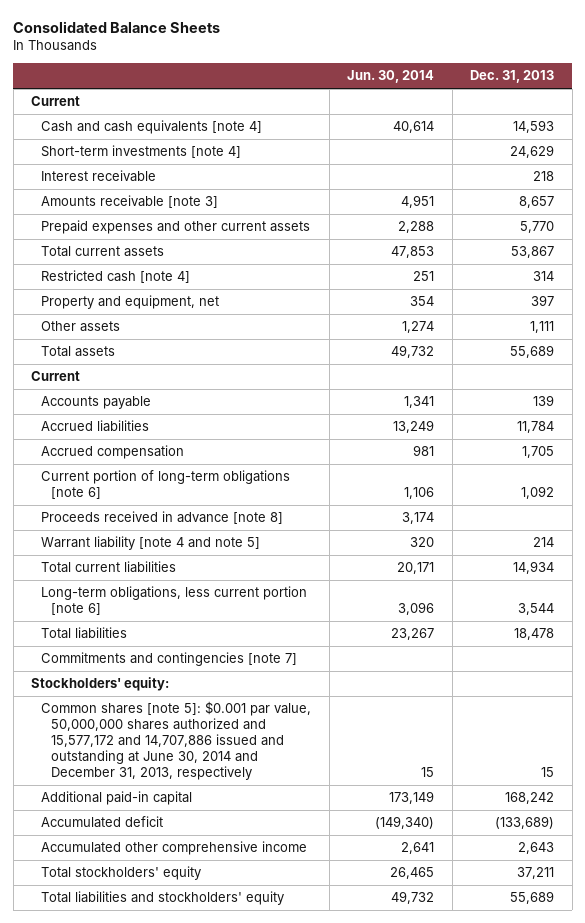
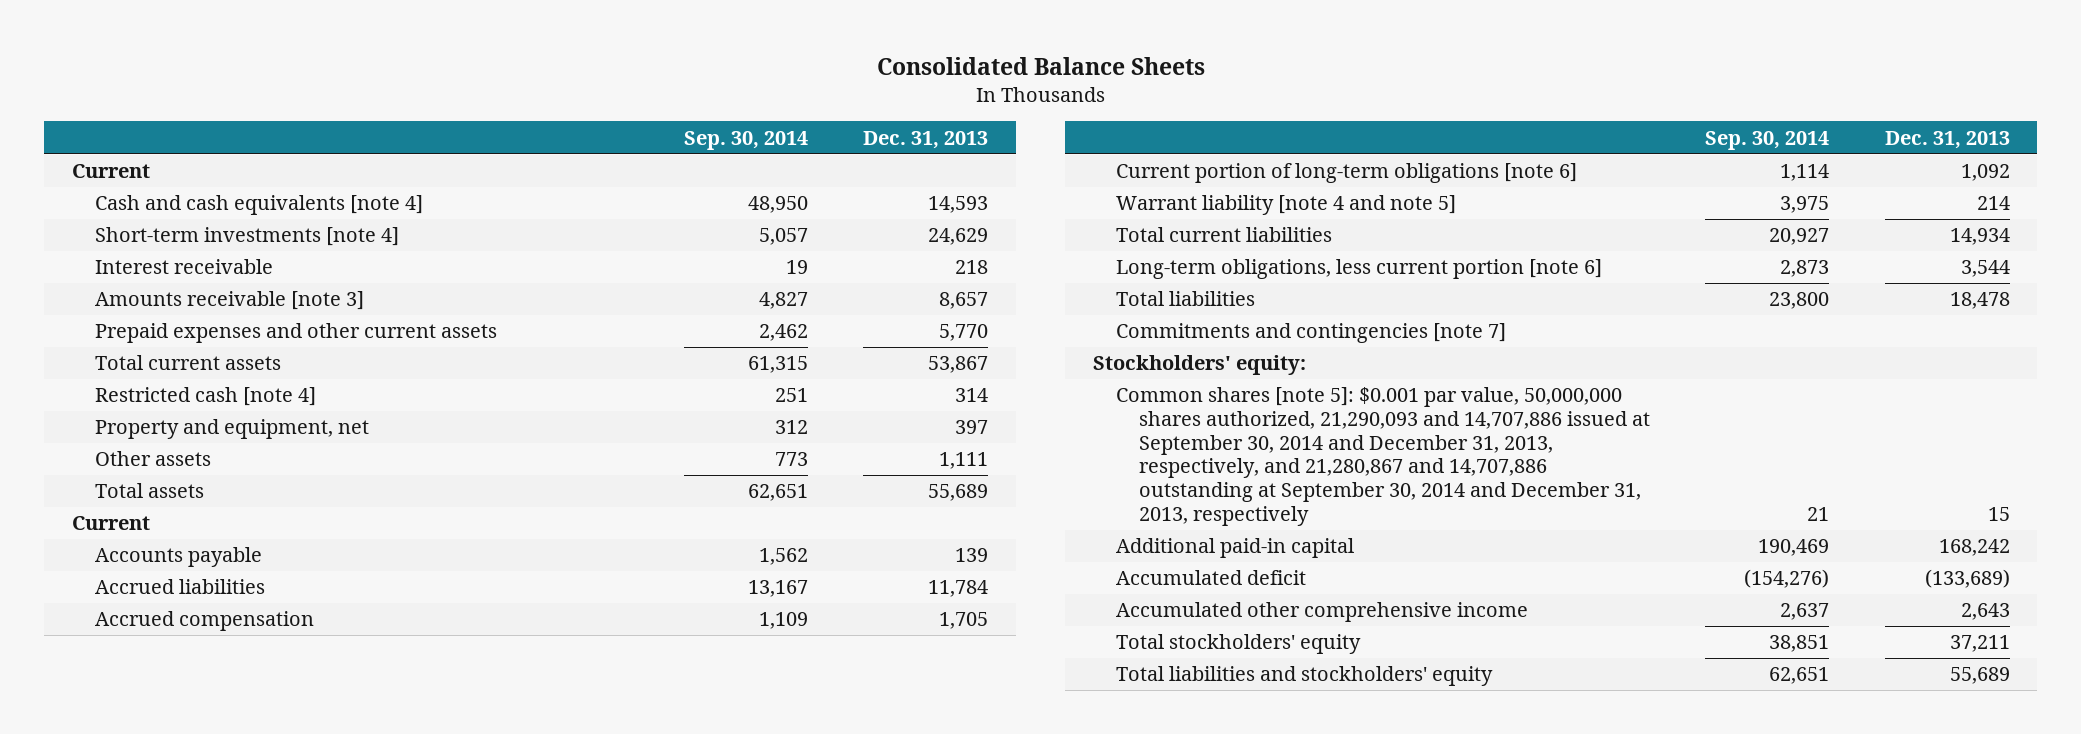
[347,70,435,84] Jun. 30, 2014 -> none
none -> [683,130,808,150] Sep. 30, 2014
[41,511,284,525] Proceeds received in advance [note 8] -> none
[41,701,312,780] Common shares [note 5]: $0.001 par value, 50,000,000 shares authorized and 15,577,172 and 14,707,886 issued and outstanding at June 30, 2014 and December 31, 2013, respectively -> [1115,387,1650,526] Common shares [note 5]: $0.001 par value, 50,000,000 shares authorized, 21,290,093 and 14,707,886 issued at September 30, 2014 and December 31, 2013, respectively, and 21,280,867 and 14,707,886 outstanding at September 30, 2014 and December 31, 2013, respectively

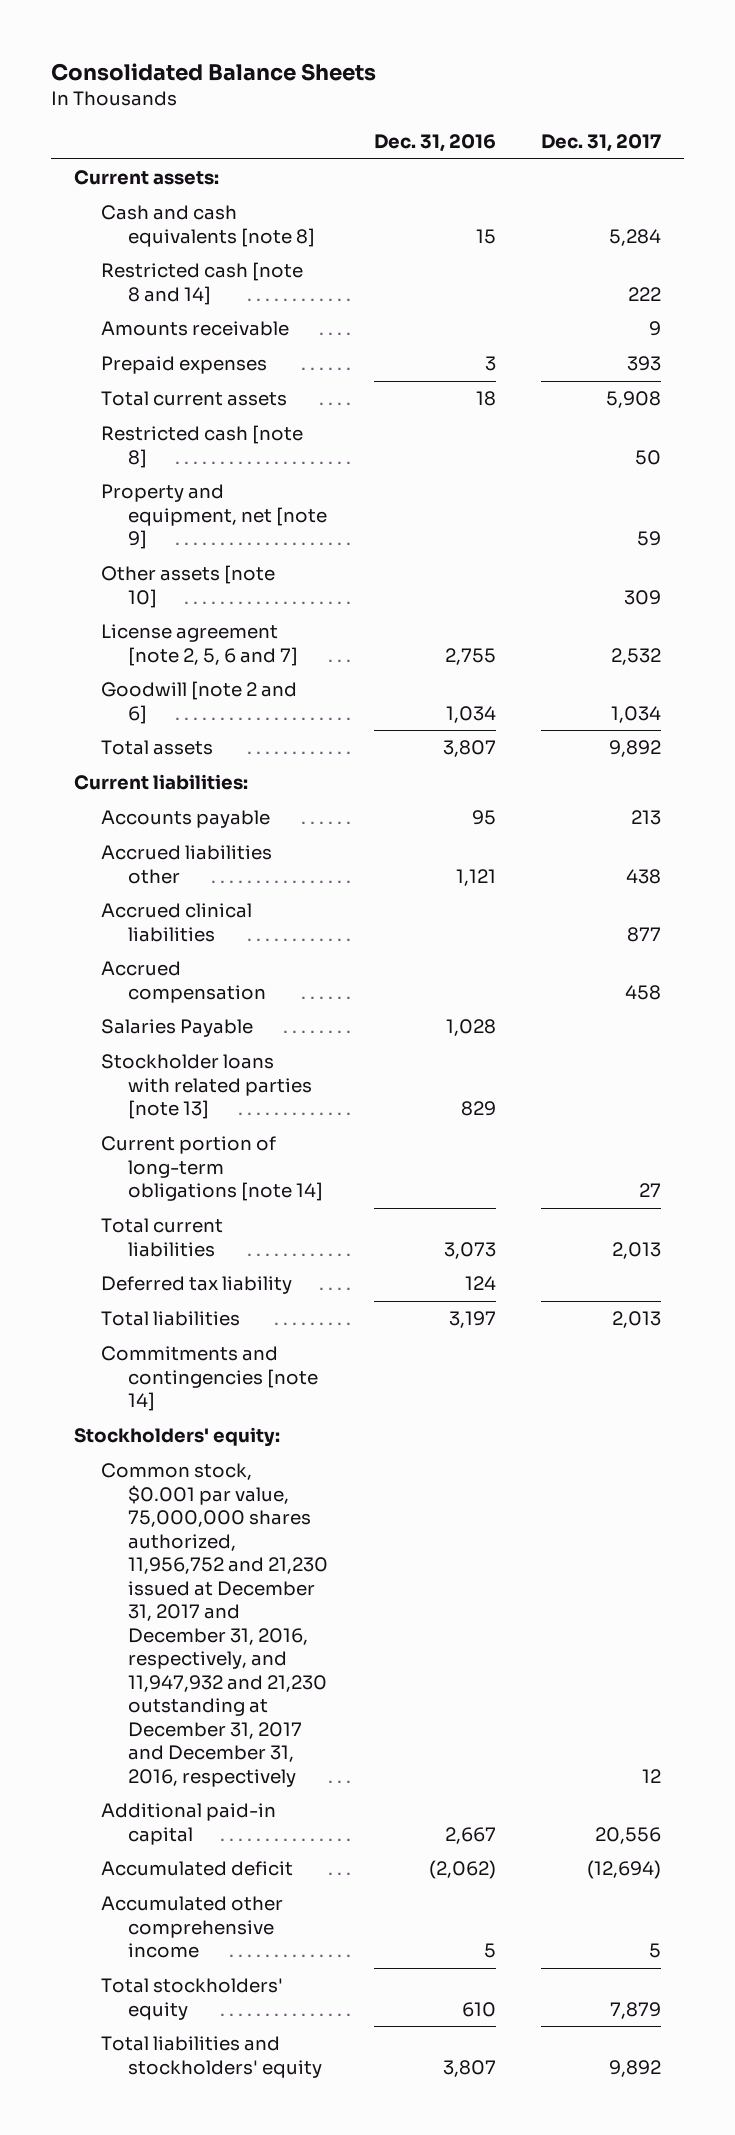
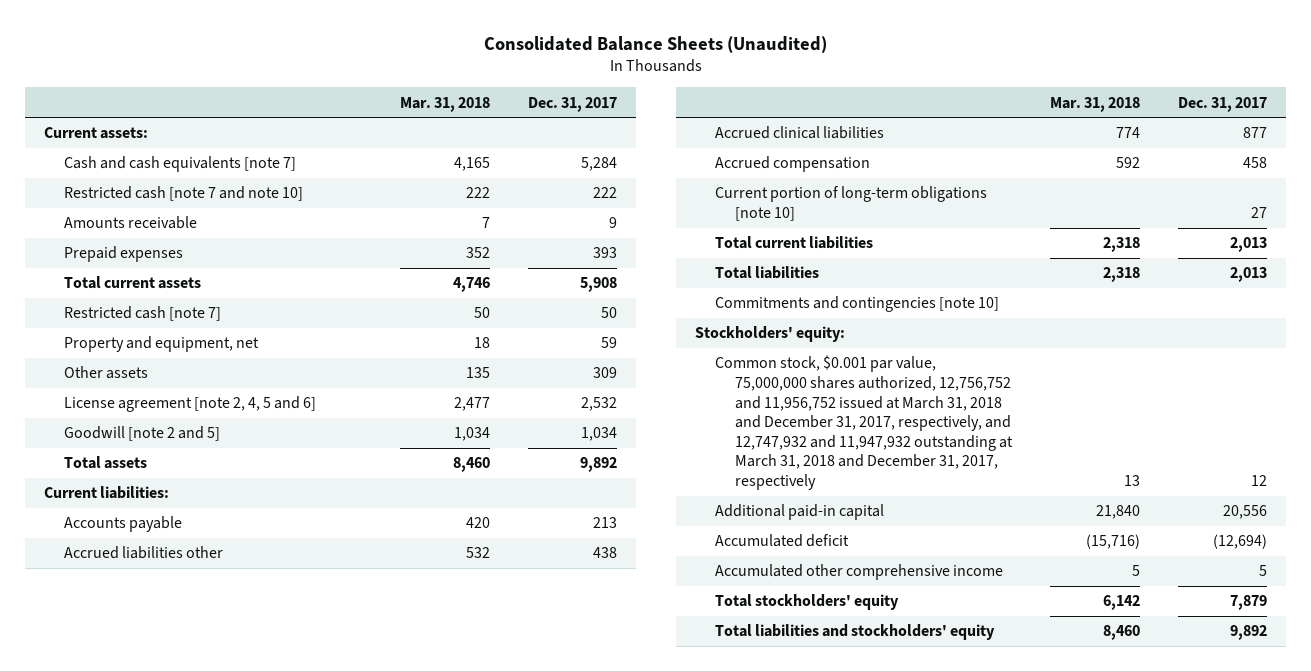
[51,63,377,82] Consolidated Balance Sheets -> [483,35,827,53] Consolidated Balance Sheets (Unaudited)
[373,134,496,153] Dec. 31, 2016 -> none
none -> [399,96,490,112] Mar. 31, 2018
[101,205,316,247] Cash and cash equivalents [note 8] -> [64,156,297,173] Cash and cash equivalents [note 7]
[101,262,304,305] Restricted cash [note 8 and 14] -> [64,186,304,202] Restricted cash [note 7 and note 10]
[101,425,304,468] Restricted cash [note 8] -> [64,306,222,322] Restricted cash [note 7]
[101,484,328,550] Property and equipment, net [note 9] -> [64,336,260,353] Property and equipment, net
[101,565,276,608] Other assets [note 10] -> [64,366,149,380] Other assets
[101,624,299,666] License agreement [note 2, 5, 6 and 7] -> [64,396,317,413] License agreement [note 2, 4, 5 and 6]
[101,681,298,724] Goodwill [note 2 and 6] -> [64,426,221,442] Goodwill [note 2 and 5]
[101,1019,254,1038] Salaries Payable -> none
[101,1054,313,1120] Stockholder loans with related parties [note 13] -> none
[101,1136,324,1202] Current portion of long-term obligations [note 14] -> [714,186,987,221] Current portion of long-term obligations [note 10]
[101,1276,293,1295] Deferred tax liability -> none
[101,1346,319,1412] Commitments and contingencies [note 14] -> [714,296,999,313] Commitments and contingencies [note 10]
[101,1463,329,1787] Common stock, $0.001 par value, 75,000,000 shares authorized, 11,956,752 and 21,230 issued at December 31, 2017 and December 31, 2016, respectively, and 11,947,932 and 21,230 outstanding at December 31, 2017 and December 31, 2016, respectively -> [714,355,1014,491] Common stock, $0.001 par value, 75,000,000 shares authorized, 12,756,752 and 11,956,752 issued at March 31, 2018 and December 31, 2017, respectively, and 12,747,932 and 11,947,932 outstanding at March 31, 2018 and December 31, 2017, respectively

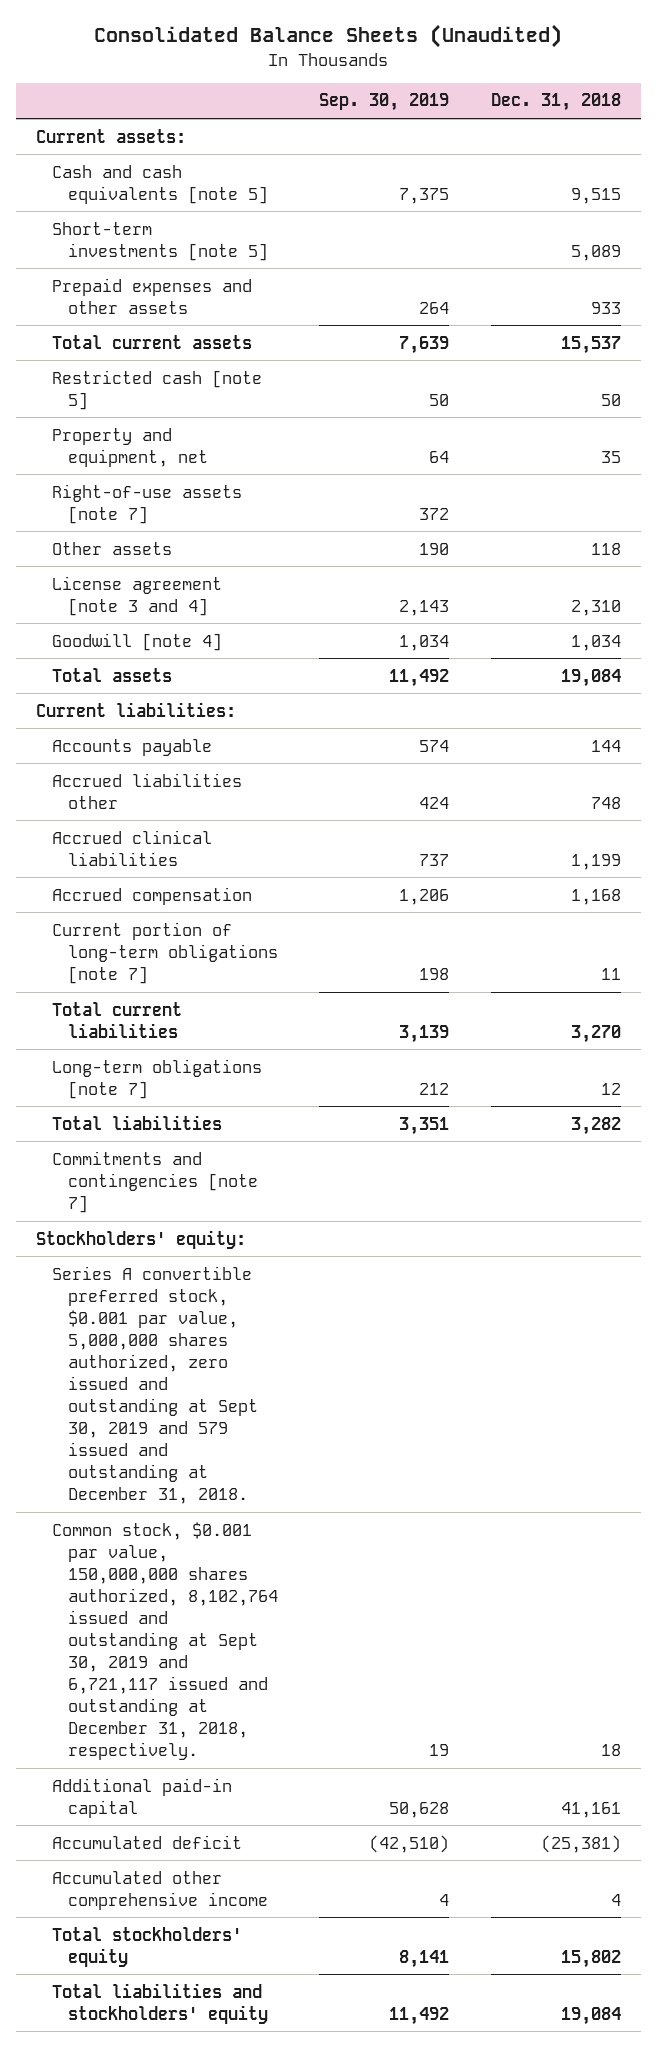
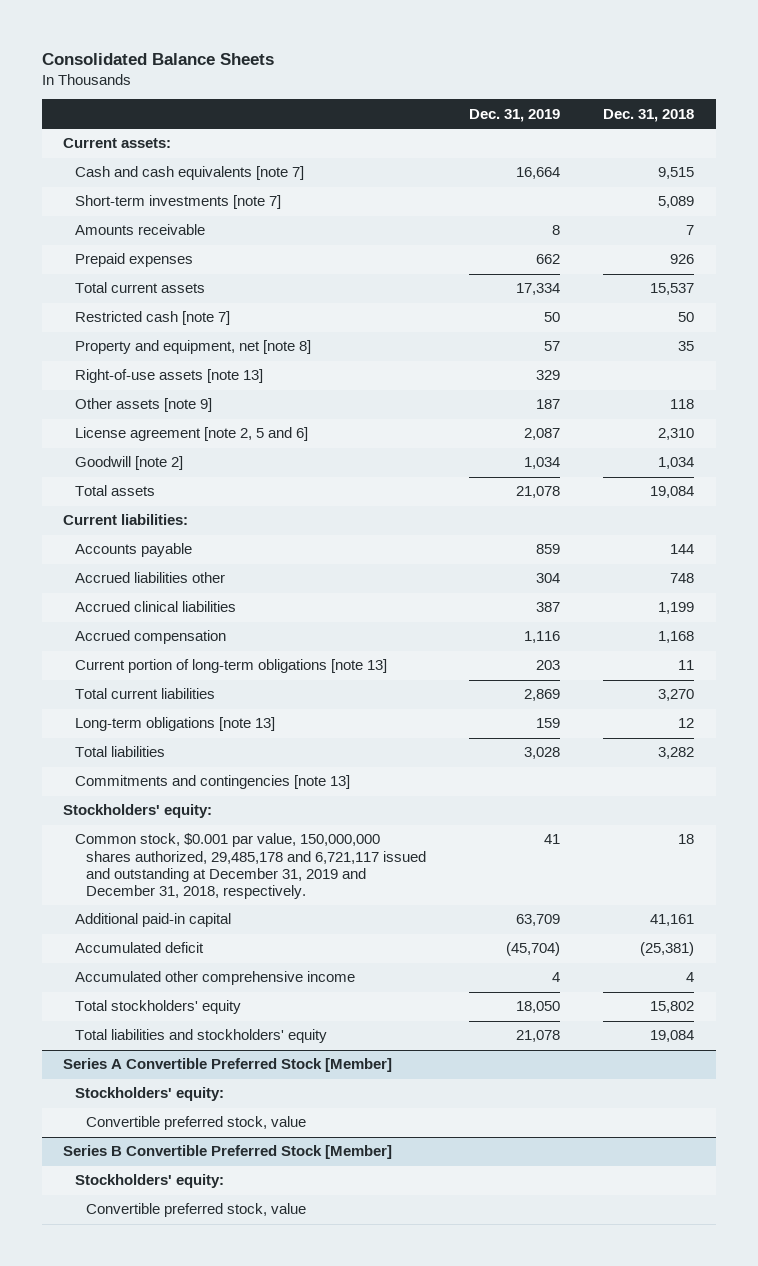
[94,24,563,49] Consolidated Balance Sheets (Unaudited) -> [41,52,274,65] Consolidated Balance Sheets
[319,93,450,112] Sep. 30, 2019 -> none
none -> [469,108,561,122] Dec. 31, 2019
[52,277,253,314] Prepaid expenses and other assets -> none
[52,164,269,204] Cash and cash equivalents [note 5] -> [74,166,304,181] Cash and cash equivalents [note 7]
[52,221,269,261] Short-term investments [note 5] -> [74,195,281,210] Short-term investments [note 7]
none -> [74,224,205,236] Amounts receivable
none -> [74,253,193,268] Prepaid expenses
[52,369,263,410] Restricted cash [note 5] -> [74,311,230,326] Restricted cash [note 7]
[52,427,209,467] Property and equipment, net -> [74,340,311,355] Property and equipment, net [note 8]
[52,483,243,524] Right-of-use assets [note 7] -> [74,369,263,384] Right-of-use assets [note 13]
[52,541,173,555] Other assets -> [74,398,212,413] Other assets [note 9]
[52,575,223,616] License agreement [note 3 and 4] -> [74,427,308,442] License agreement [note 2, 5 and 6]
[52,632,223,651] Goodwill [note 4] -> [74,456,183,471] Goodwill [note 2]
[52,921,279,984] Current portion of long-term obligations [note 7] -> [74,659,387,674] Current portion of long-term obligations [note 13]
[52,1058,263,1099] Long-term obligations [note 7] -> [74,717,275,732] Long-term obligations [note 13]
[52,1150,259,1213] Commitments and contingencies [note 7] -> [74,775,350,790] Commitments and contingencies [note 13]
[52,1265,259,1504] Series A convertible preferred stock, $0.001 par value, 5,000,000 shares authorized, zero issued and outstanding at Sept 30, 2019 and 579 issued and outstanding at December 31, 2018. -> none
[52,1521,279,1760] Common stock, $0.001 par value, 150,000,000 shares authorized, 8,102,764 issued and outstanding at Sept 30, 2019 and 6,721,117 issued and outstanding at December 31, 2018, respectively. -> [74,833,427,899] Common stock, $0.001 par value, 150,000,000 shares authorized, 29,485,178 and 6,721,117 issued and outstanding at December 31, 2019 and December 31, 2018, respectively.
none -> [63,1058,393,1073] Series A Convertible Preferred Stock [Member]
none -> [74,1087,224,1102] Stockholders' equity:
none -> [86,1116,307,1131] Convertible preferred stock, value
none -> [63,1145,393,1160] Series B Convertible Preferred Stock [Member]
none -> [74,1174,224,1189] Stockholders' equity:
none -> [86,1203,307,1218] Convertible preferred stock, value

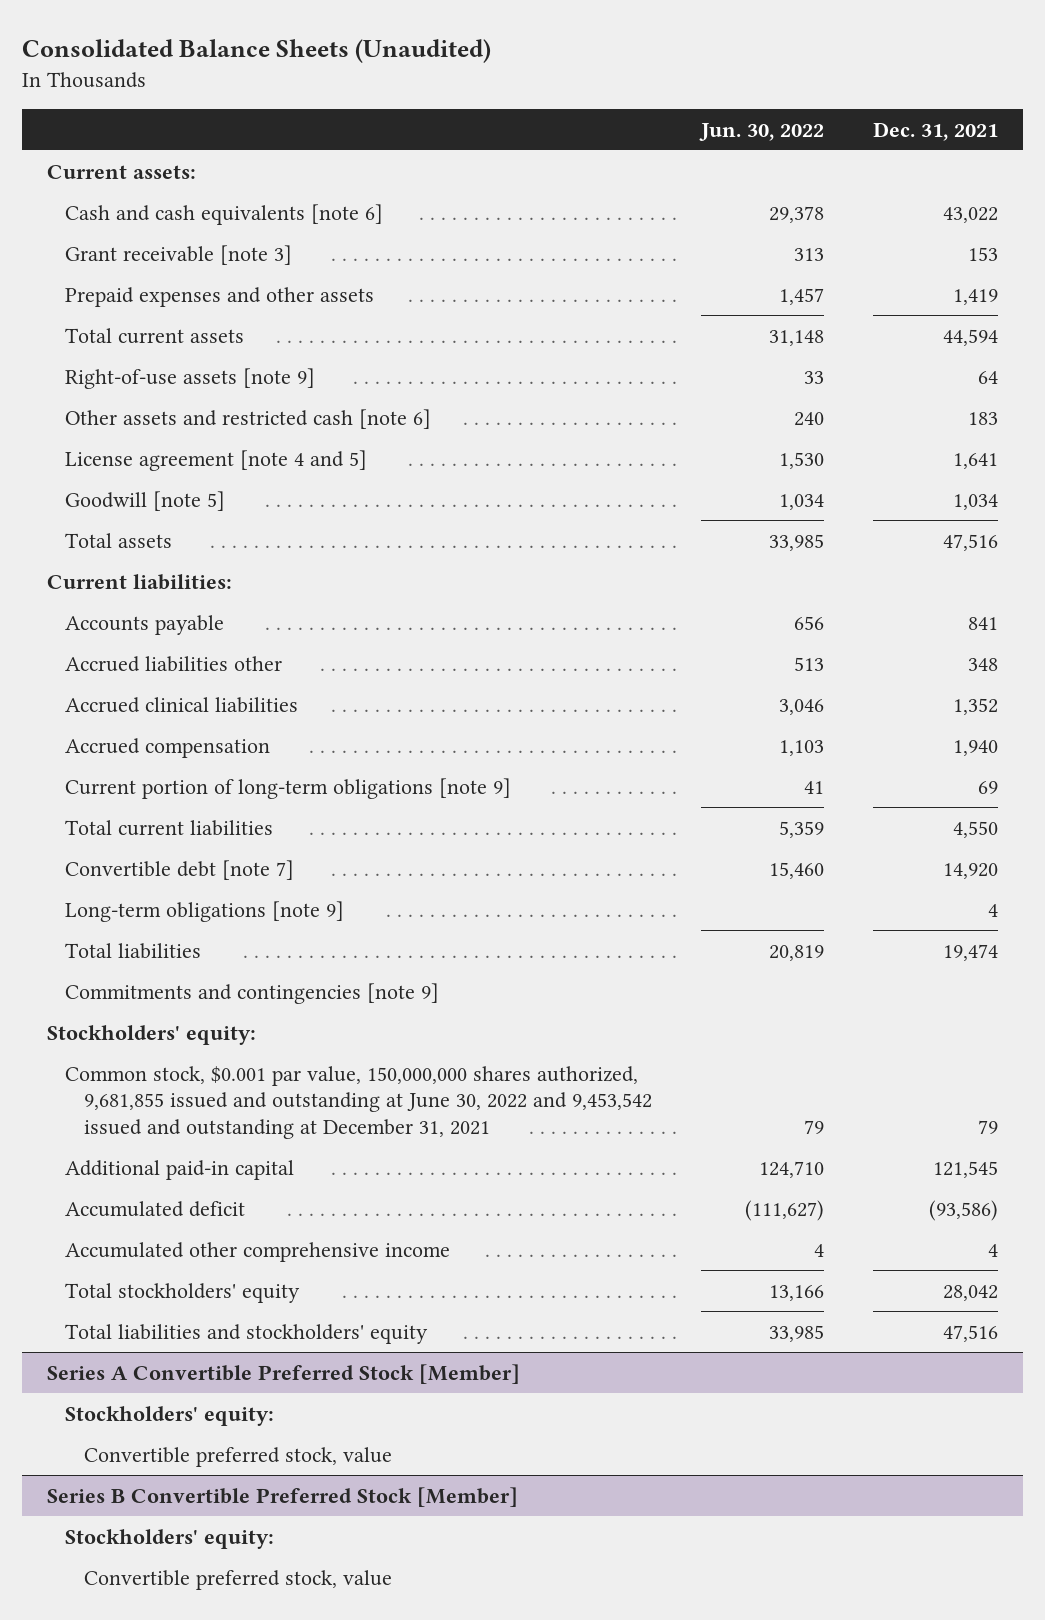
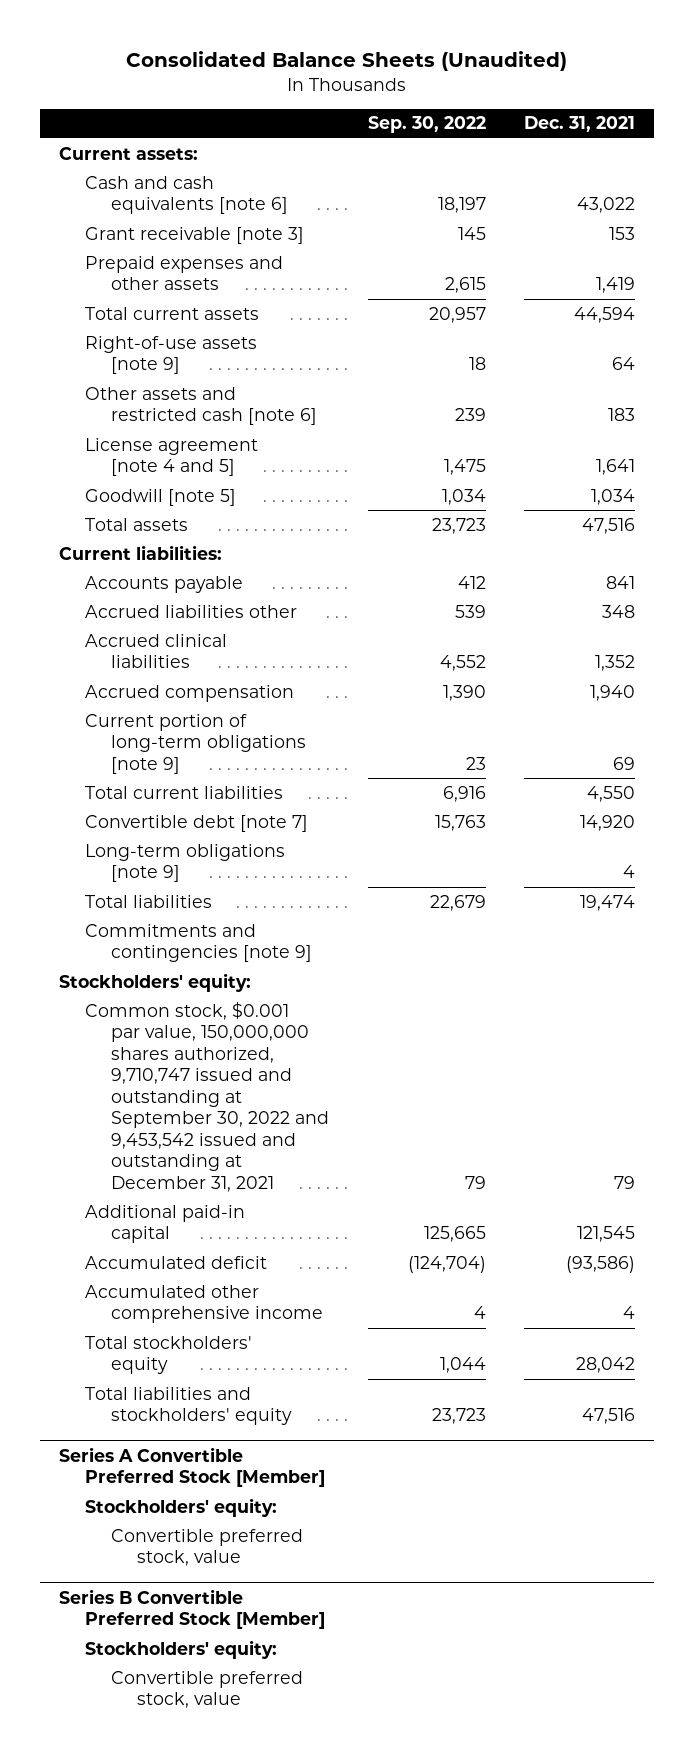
[699,122,825,141] Jun. 30, 2022 -> none
none -> [367,116,486,134] Sep. 30, 2022
[65,1065,653,1139] Common stock, $0.001 par value, 150,000,000 shares authorized, 9,681,855 issued and outstanding at June 30, 2022 and 9,453,542 issued and outstanding at December 31, 2021 -> [85,1001,330,1192] Common stock, $0.001 par value, 150,000,000 shares authorized, 9,710,747 issued and outstanding at September 30, 2022 and 9,453,542 issued and outstanding at December 31, 2021

